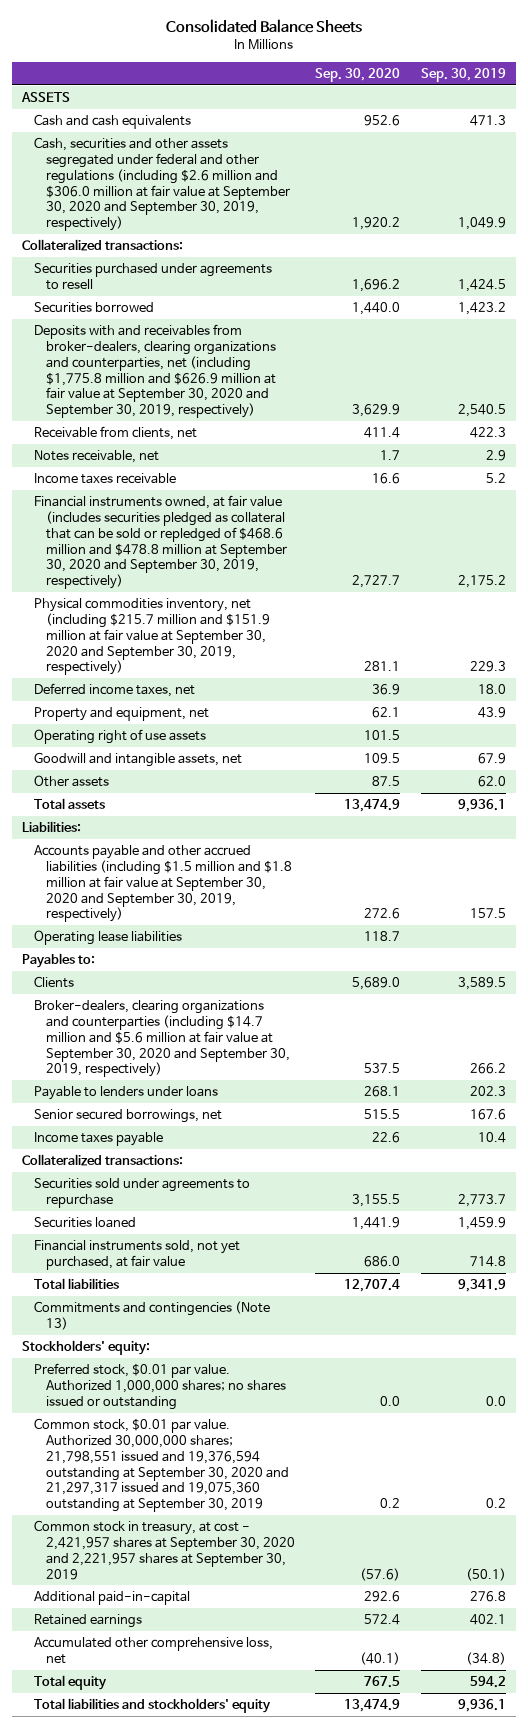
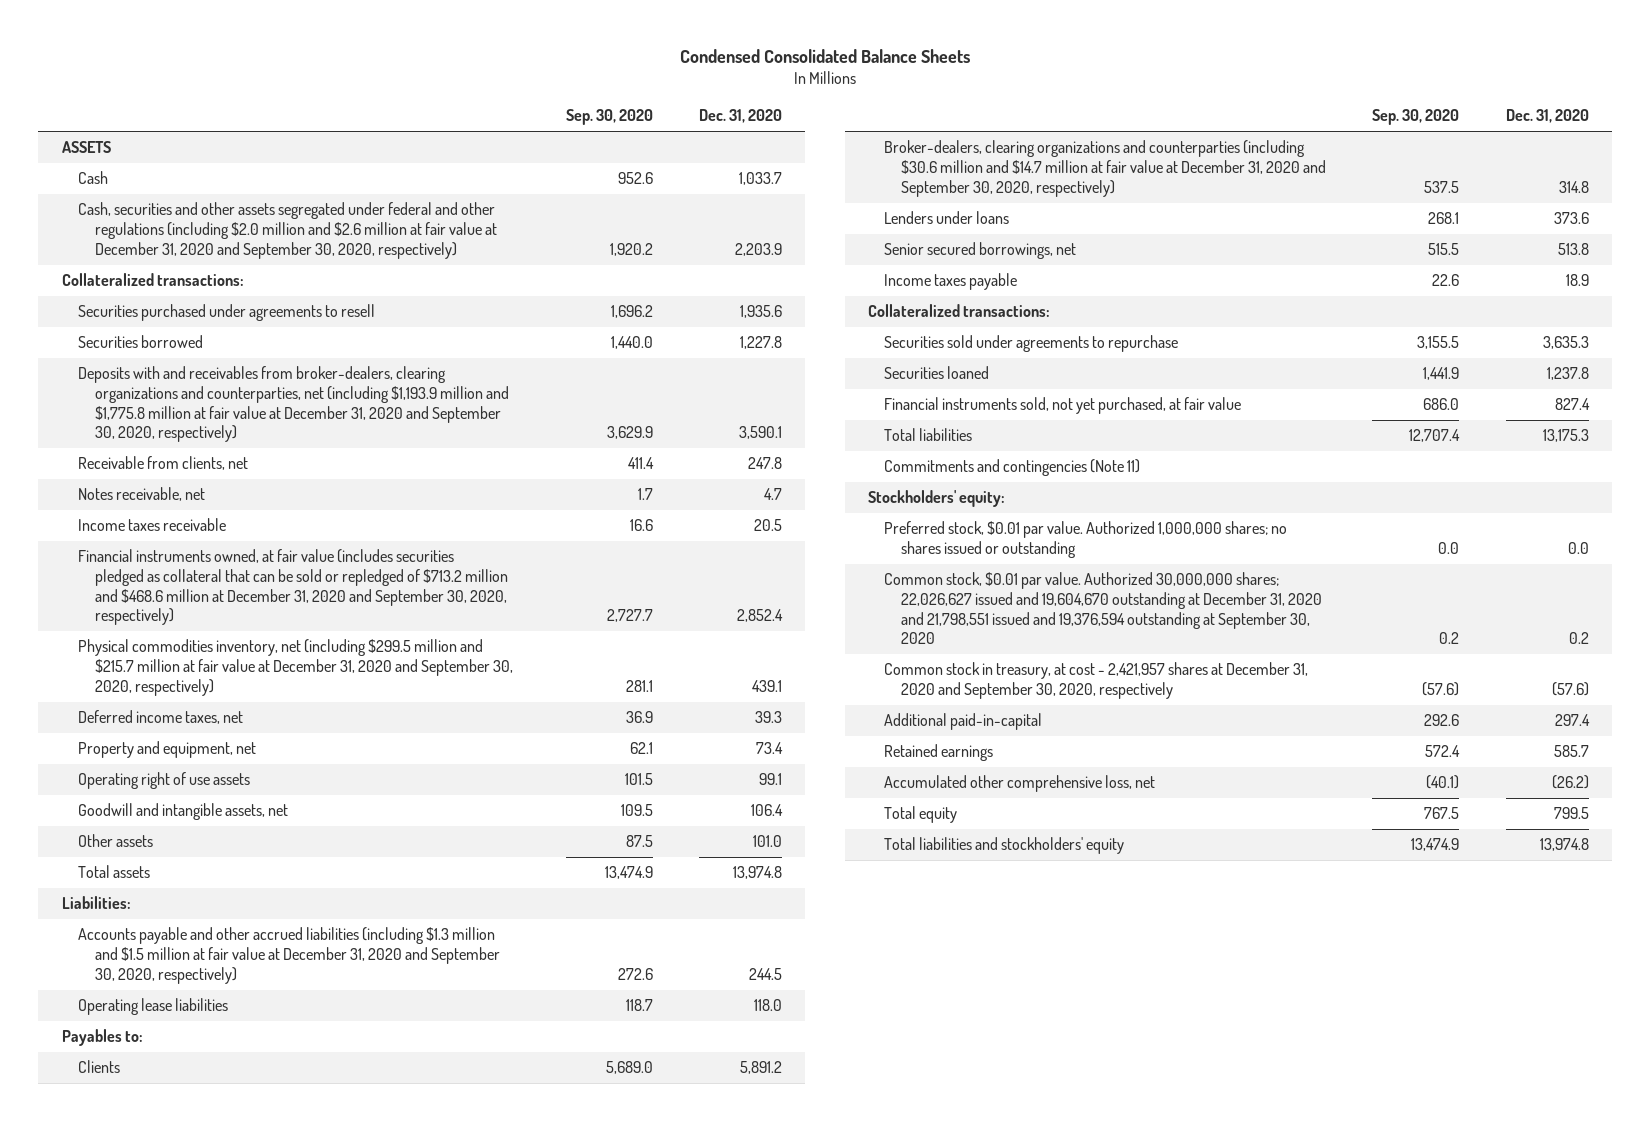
[166,18,363,33] Consolidated Balance Sheets -> [680,48,971,63] Condensed Consolidated Balance Sheets
[421,67,507,82] Sep. 30, 2019 -> none
none -> [699,109,783,124] Dec. 31, 2020
[34,114,192,130] Cash and cash equivalents -> [78,171,109,185] Cash
[34,137,290,232] Cash, securities and other assets segregated under federal and other regulations (including $2.6 million and $306.0 million at fair value at September 30, 2020 and September 30, 2019, respectively) -> [78,202,497,259] Cash, securities and other assets segregated under federal and other regulations (including $2.0 million and $2.6 million at fair value at December 31, 2020 and September 30, 2020, respectively)
[34,324,276,419] Deposits with and receivables from broker-dealers, clearing organizations and counterparties, net (including $1,775.8 million and $626.9 million at fair value at September 30, 2020 and September 30, 2019, respectively) -> [78,366,509,443] Deposits with and receivables from broker-dealers, clearing organizations and counterparties, net (including $1,193.9 million and $1,775.8 million at fair value at December 31, 2020 and September 30, 2020, respectively)
[34,495,287,590] Financial instruments owned, at fair value (includes securities pledged as collateral that can be sold or repledged of $468.6 million and $478.8 million at September 30, 2020 and September 30, 2019, respectively) -> [78,549,508,626] Financial instruments owned, at fair value (includes securities pledged as collateral that can be sold or repledged of $713.2 million and $468.6 million at December 31, 2020 and September 30, 2020, respectively)
[34,598,270,676] Physical commodities inventory, net (including $215.7 million and $151.9 million at fair value at September 30, 2020 and September 30, 2019, respectively) -> [78,639,513,696] Physical commodities inventory, net (including $299.5 million and $215.7 million at fair value at December 31, 2020 and September 30, 2020, respectively)
[34,845,292,923] Accounts payable and other accrued liabilities (including $1.5 million and $1.8 million at fair value at September 30, 2020 and September 30, 2019, respectively) -> [78,927,500,984] Accounts payable and other accrued liabilities (including $1.3 million and $1.5 million at fair value at December 31, 2020 and September 30, 2020, respectively)
[34,1000,290,1078] Broker-dealers, clearing organizations and counterparties (including $14.7 million and $5.6 million at fair value at September 30, 2020 and September 30, 2019, respectively) -> [884,140,1326,197] Broker-dealers, clearing organizations and counterparties (including $30.6 million and $14.7 million at fair value at December 31, 2020 and September 30, 2020, respectively)
[34,1086,219,1101] Payable to lenders under loans -> [884,211,1010,225] Lenders under loans
[34,1301,271,1330] Commitments and contingencies (Note 13) -> [884,459,1141,477] Commitments and contingencies (Note 11)
[34,1418,289,1513] Common stock, $0.01 par value. Authorized 30,000,000 shares; 21,798,551 issued and 19,376,594 outstanding at September 30, 2020 and 21,297,317 issued and 19,075,360 outstanding at September 30, 2019 -> [884,572,1322,645] Common stock, $0.01 par value. Authorized 30,000,000 shares; 22,026,627 issued and 19,604,670 outstanding at December 31, 2020 and 21,798,551 issued and 19,376,594 outstanding at September 30, 2020
[34,1520,295,1580] Common stock in treasury, at cost - 2,421,957 shares at September 30, 2020 and 2,221,957 shares at September 30, 2019 -> [884,662,1309,700] Common stock in treasury, at cost - 2,421,957 shares at December 31, 2020 and September 30, 2020, respectively

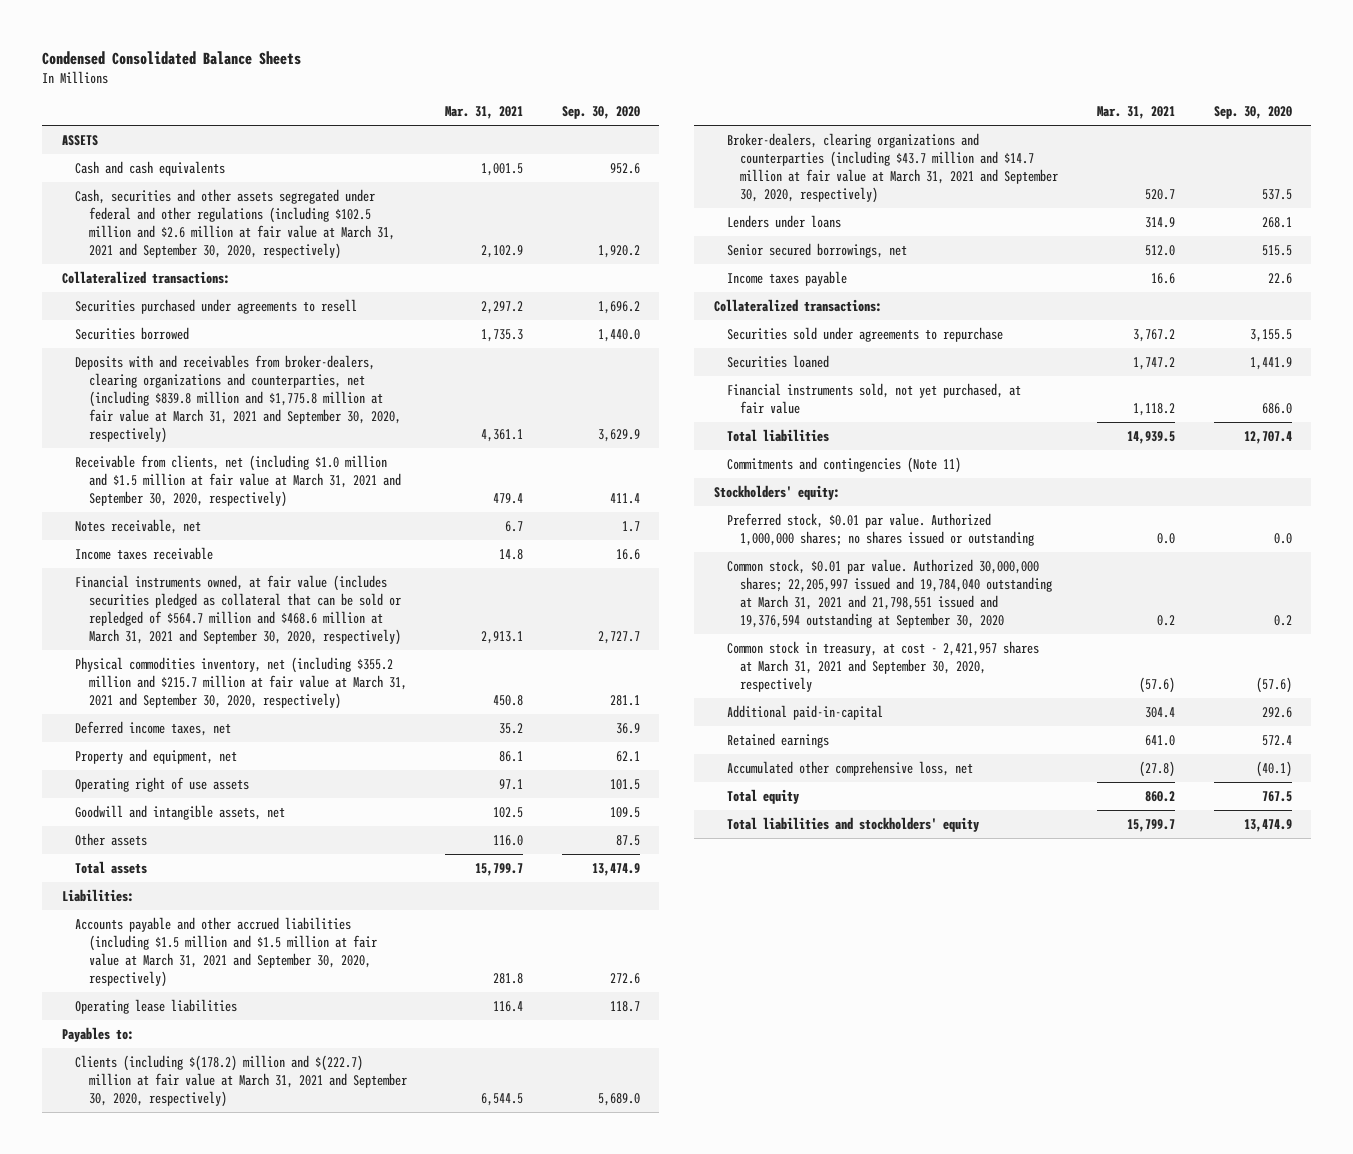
[699,109,783,124] Dec. 31, 2020 -> none
none -> [445,106,524,120] Mar. 31, 2021
[78,171,109,185] Cash -> [75,160,226,176] Cash and cash equivalents
[78,202,497,259] Cash, securities and other assets segregated under federal and other regulations (including $2.0 million and $2.6 million at fair value at December 31, 2020 and September 30, 2020, respectively) -> [75,188,395,259] Cash, securities and other assets segregated under federal and other regulations (including $102.5 million and $2.6 million at fair value at March 31, 2021 and September 30, 2020, respectively)
[78,366,509,443] Deposits with and receivables from broker-dealers, clearing organizations and counterparties, net (including $1,193.9 million and $1,775.8 million at fair value at December 31, 2020 and September 30, 2020, respectively) -> [75,354,401,443] Deposits with and receivables from broker-dealers, clearing organizations and counterparties, net (including $839.8 million and $1,775.8 million at fair value at March 31, 2021 and September 30, 2020, respectively)
[78,456,249,471] Receivable from clients, net -> [75,454,401,507] Receivable from clients, net (including $1.0 million and $1.5 million at fair value at March 31, 2021 and September 30, 2020, respectively)
[78,549,508,626] Financial instruments owned, at fair value (includes securities pledged as collateral that can be sold or repledged of $713.2 million and $468.6 million at December 31, 2020 and September 30, 2020, respectively) -> [75,574,401,645] Financial instruments owned, at fair value (includes securities pledged as collateral that can be sold or repledged of $564.7 million and $468.6 million at March 31, 2021 and September 30, 2020, respectively)
[78,639,513,696] Physical commodities inventory, net (including $299.5 million and $215.7 million at fair value at December 31, 2020 and September 30, 2020, respectively) -> [75,656,407,709] Physical commodities inventory, net (including $355.2 million and $215.7 million at fair value at March 31, 2021 and September 30, 2020, respectively)
[78,927,500,984] Accounts payable and other accrued liabilities (including $1.3 million and $1.5 million at fair value at December 31, 2020 and September 30, 2020, respectively) -> [75,916,377,987] Accounts payable and other accrued liabilities (including $1.5 million and $1.5 million at fair value at March 31, 2021 and September 30, 2020, respectively)
[78,1060,121,1074] Clients -> [75,1054,407,1107] Clients (including $(178.2) million and $(222.7) million at fair value at March 31, 2021 and September 30, 2020, respectively)
[884,140,1326,197] Broker-dealers, clearing organizations and counterparties (including $30.6 million and $14.7 million at fair value at December 31, 2020 and September 30, 2020, respectively) -> [726,132,1059,203] Broker-dealers, clearing organizations and counterparties (including $43.7 million and $14.7 million at fair value at March 31, 2021 and September 30, 2020, respectively)
[884,572,1322,645] Common stock, $0.01 par value. Authorized 30,000,000 shares; 22,026,627 issued and 19,604,670 outstanding at December 31, 2020 and 21,798,551 issued and 19,376,594 outstanding at September 30, 2020 -> [726,558,1053,628] Common stock, $0.01 par value. Authorized 30,000,000 shares; 22,205,997 issued and 19,784,040 outstanding at March 31, 2021 and 21,798,551 issued and 19,376,594 outstanding at September 30, 2020
[884,662,1309,700] Common stock in treasury, at cost - 2,421,957 shares at December 31, 2020 and September 30, 2020, respectively -> [726,640,1039,692] Common stock in treasury, at cost - 2,421,957 shares at March 31, 2021 and September 30, 2020, respectively

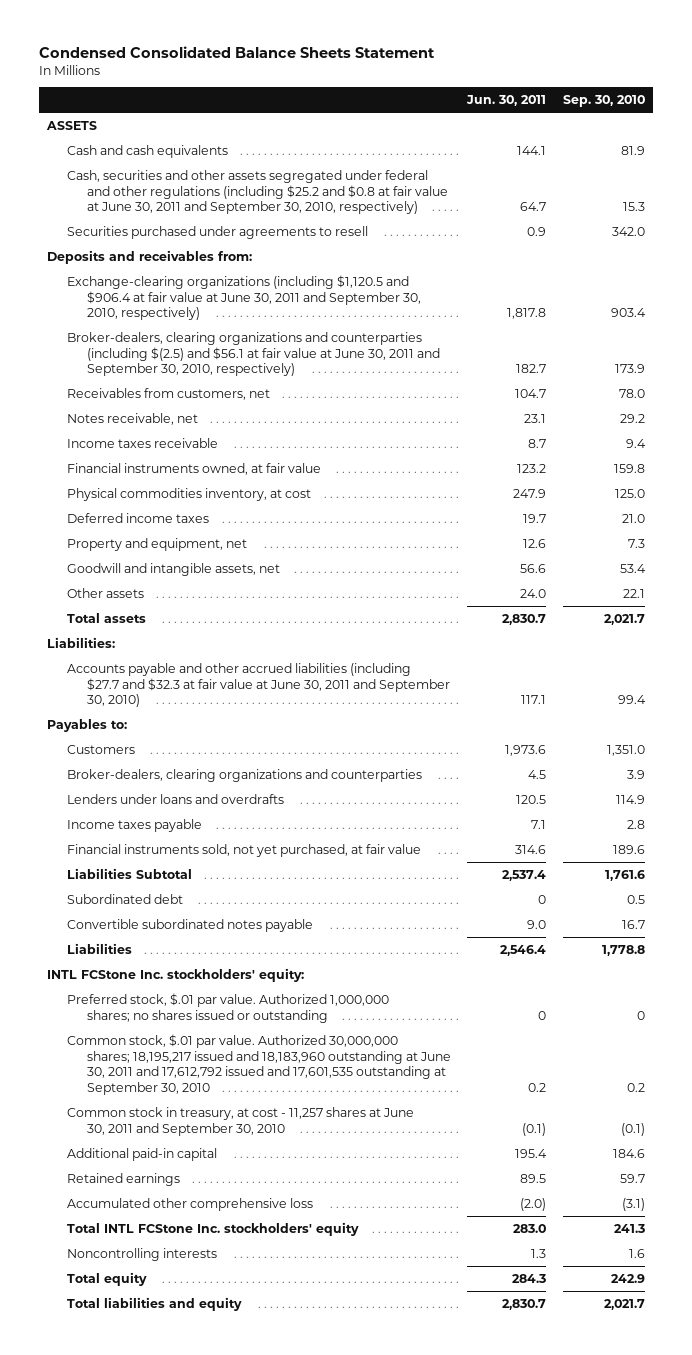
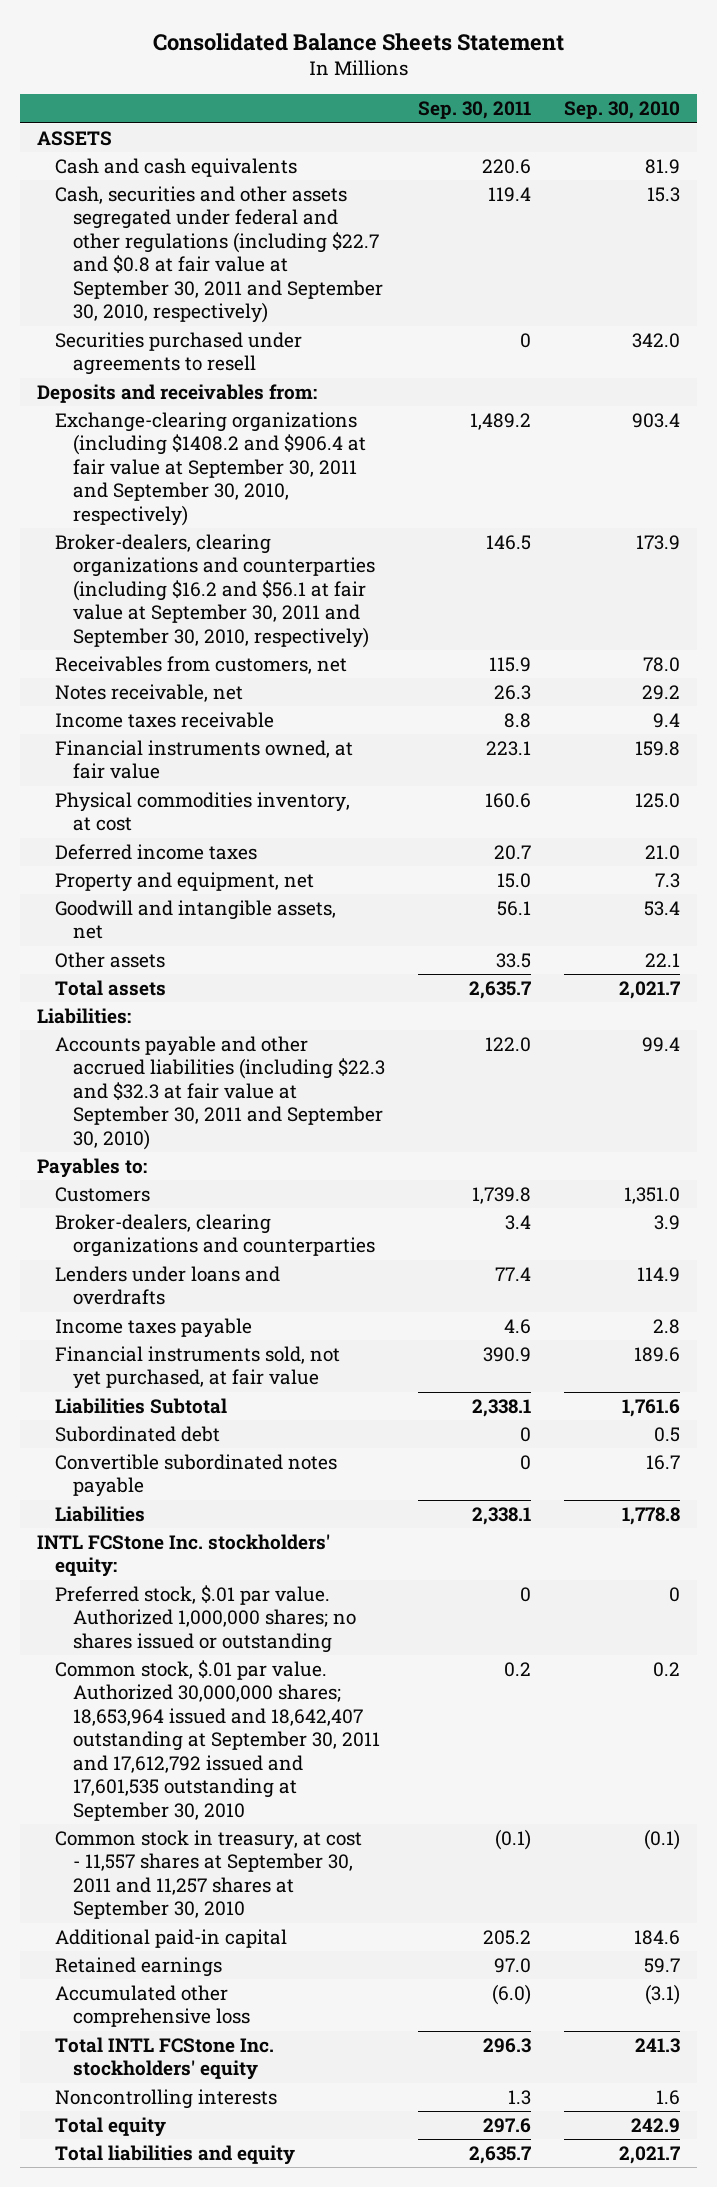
[38,46,435,59] Condensed Consolidated Balance Sheets Statement -> [152,32,564,51] Consolidated Balance Sheets Statement
[466,95,547,107] Jun. 30, 2011 -> none
none -> [418,101,532,120] Sep. 30, 2011
[66,169,448,215] Cash, securities and other assets segregated under federal and other regulations (including $25.2 and $0.8 at fair value at June 30, 2011 and September 30, 2010, respectively) -> [55,186,384,324] Cash, securities and other assets segregated under federal and other regulations (including $22.7 and $0.8 at fair value at September 30, 2011 and September 30, 2010, respectively)
[66,274,421,321] Exchange-clearing organizations (including $1,120.5 and $906.4 at fair value at June 30, 2011 and September 30, 2010, respectively) -> [55,412,367,526] Exchange-clearing organizations (including $1408.2 and $906.4 at fair value at September 30, 2011 and September 30, 2010, respectively)
[66,331,440,377] Broker-dealers, clearing organizations and counterparties (including $(2.5) and $56.1 at fair value at June 30, 2011 and September 30, 2010, respectively) -> [55,534,376,648] Broker-dealers, clearing organizations and counterparties (including $16.2 and $56.1 at fair value at September 30, 2011 and September 30, 2010, respectively)
[66,662,450,708] Accounts payable and other accrued liabilities (including $27.7 and $32.3 at fair value at June 30, 2011 and September 30, 2010) -> [55,1036,386,1150] Accounts payable and other accrued liabilities (including $22.3 and $32.3 at fair value at September 30, 2011 and September 30, 2010)
[66,1033,451,1095] Common stock, $.01 par value. Authorized 30,000,000 shares; 18,195,217 issued and 18,183,960 outstanding at June 30, 2011 and 17,612,792 issued and 17,601,535 outstanding at September 30, 2010 -> [55,1660,381,1821] Common stock, $.01 par value. Authorized 30,000,000 shares; 18,653,964 issued and 18,642,407 outstanding at September 30, 2011 and 17,612,792 issued and 17,601,535 outstanding at September 30, 2010
[66,1106,414,1136] Common stock in treasury, at cost - 11,257 shares at June 30, 2011 and September 30, 2010 -> [55,1830,363,1920] Common stock in treasury, at cost - 11,557 shares at September 30, 2011 and 11,257 shares at September 30, 2010

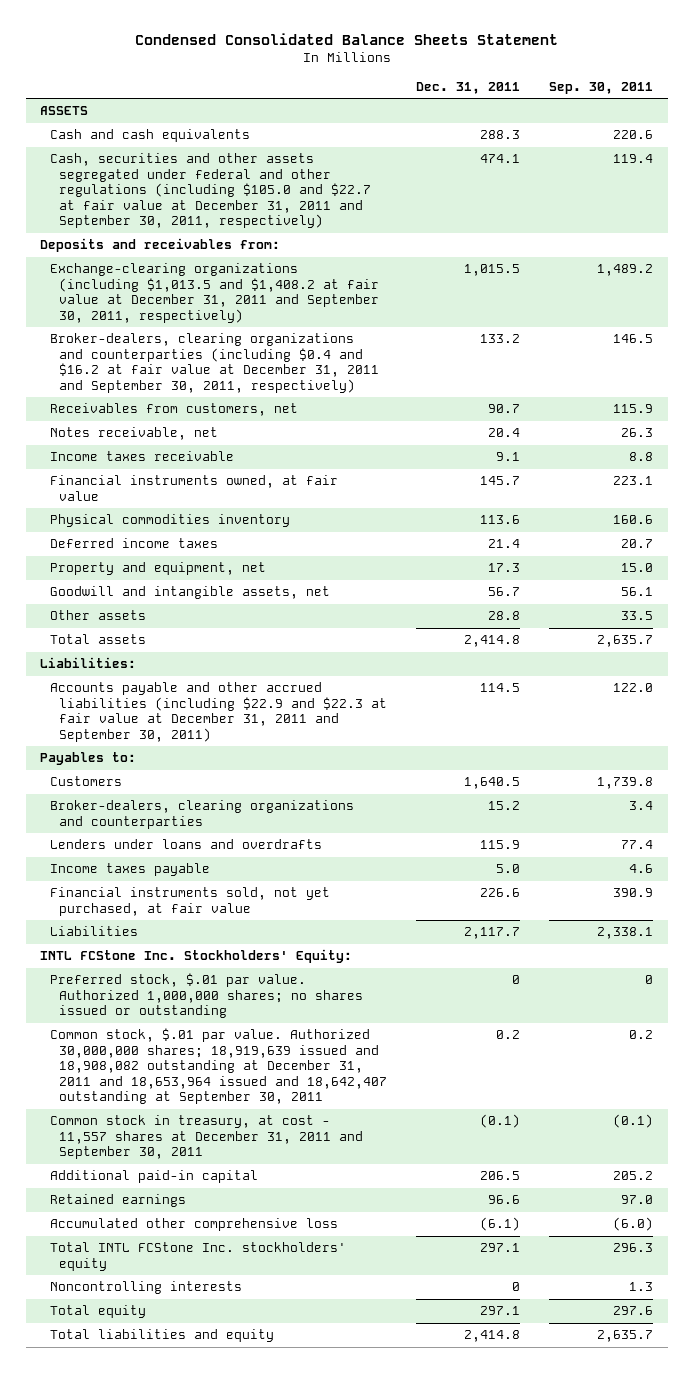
[152,32,564,51] Consolidated Balance Sheets Statement -> [134,33,558,46] Condensed Consolidated Balance Sheets Statement
[564,101,681,120] Sep. 30, 2010 -> none
none -> [416,81,521,94] Dec. 31, 2011
[55,332,303,376] Securities purchased under agreements to resell -> none
[55,186,384,324] Cash, securities and other assets segregated under federal and other regulations (including $22.7 and $0.8 at fair value at September 30, 2011 and September 30, 2010, respectively) -> [49,153,372,229] Cash, securities and other assets segregated under federal and other regulations (including $105.0 and $22.7 at fair value at December 31, 2011 and September 30, 2011, respectively)
[55,412,367,526] Exchange-clearing organizations (including $1408.2 and $906.4 at fair value at September 30, 2011 and September 30, 2010, respectively) -> [49,263,380,323] Exchange-clearing organizations (including $1,013.5 and $1,408.2 at fair value at December 31, 2011 and September 30, 2011, respectively)
[55,534,376,648] Broker-dealers, clearing organizations and counterparties (including $16.2 and $56.1 at fair value at September 30, 2011 and September 30, 2010, respectively) -> [49,333,380,393] Broker-dealers, clearing organizations and counterparties (including $0.4 and $16.2 at fair value at December 31, 2011 and September 30, 2011, respectively)
[55,792,351,832] Physical commodities inventory, at cost -> [49,514,290,528] Physical commodities inventory
[55,1036,386,1150] Accounts payable and other accrued liabilities (including $22.3 and $32.3 at fair value at September 30, 2011 and September 30, 2010) -> [49,682,388,742] Accounts payable and other accrued liabilities (including $22.9 and $22.3 at fair value at December 31, 2011 and September 30, 2011)
[55,1398,228,1415] Liabilities Subtotal -> none
[55,1426,221,1443] Subordinated debt -> none
[55,1454,338,1498] Convertible subordinated notes payable -> none
[36,1534,330,1578] INTL FCStone Inc. stockholders' equity: -> [40,949,353,964] INTL FCStone Inc. Stockholders' Equity:
[55,1660,381,1821] Common stock, $.01 par value. Authorized 30,000,000 shares; 18,653,964 issued and 18,642,407 outstanding at September 30, 2011 and 17,612,792 issued and 17,601,535 outstanding at September 30, 2010 -> [49,1028,388,1105] Common stock, $.01 par value. Authorized 30,000,000 shares; 18,919,639 issued and 18,908,082 outstanding at December 31, 2011 and 18,653,964 issued and 18,642,407 outstanding at September 30, 2011
[55,1830,363,1920] Common stock in treasury, at cost - 11,557 shares at September 30, 2011 and 11,257 shares at September 30, 2010 -> [49,1115,364,1160] Common stock in treasury, at cost - 11,557 shares at December 31, 2011 and September 30, 2011

